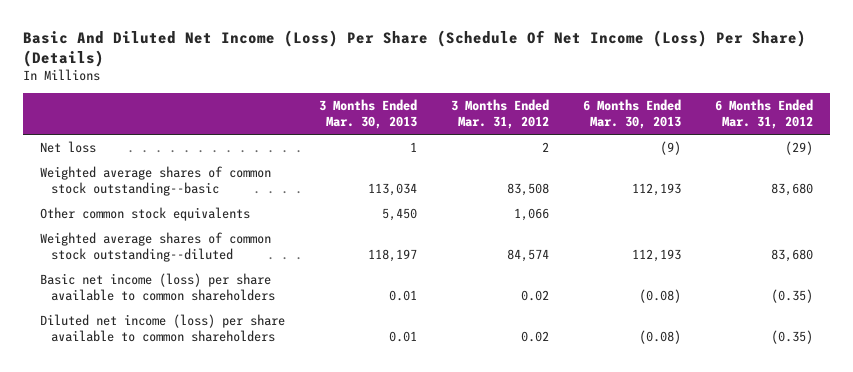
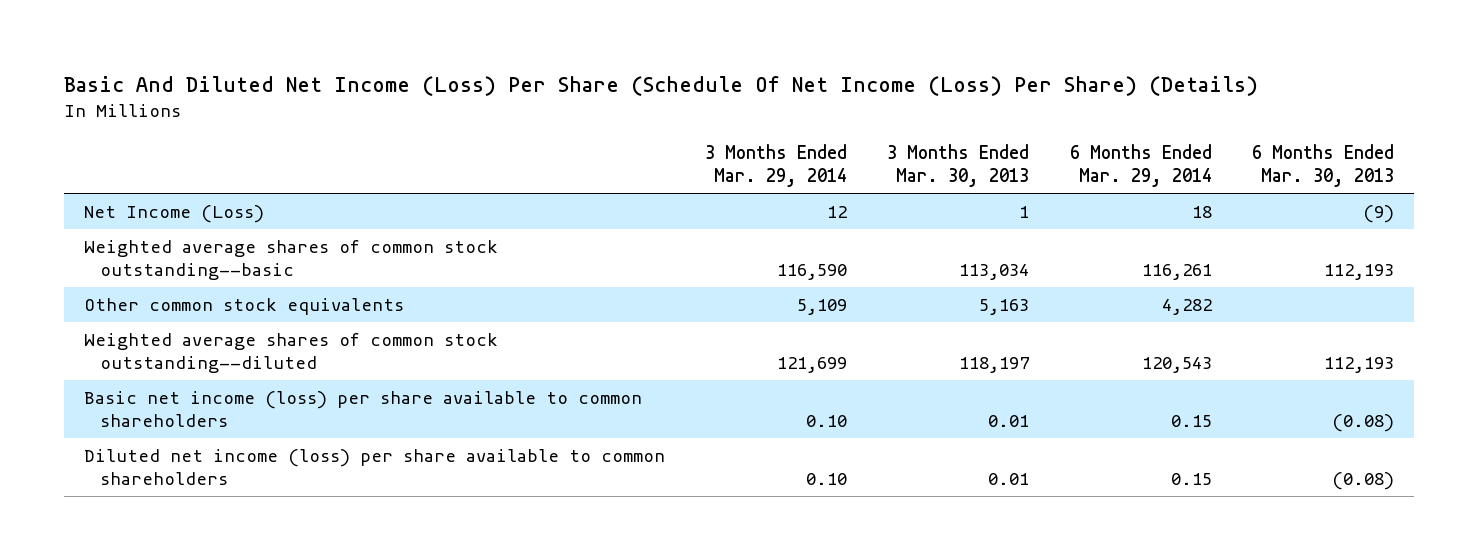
[450,99,549,129] 3 Months Ended Mar. 31, 2012 -> none
[715,99,814,129] 6 Months Ended Mar. 31, 2012 -> none
none -> [705,143,848,187] 3 Months Ended Mar. 29, 2014
none -> [1069,143,1212,187] 6 Months Ended Mar. 29, 2014
[39,141,96,154] Net loss -> [83,204,264,223] Net Income (Loss)
[381,208,417,222] 5,450 -> [979,298,1030,315] 5,163

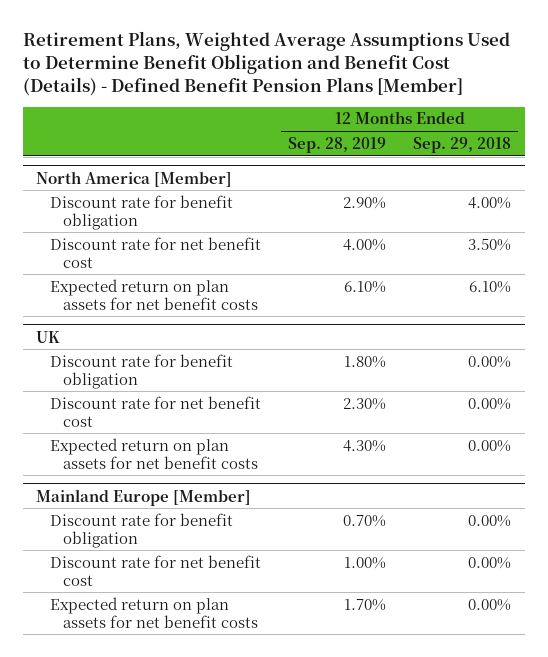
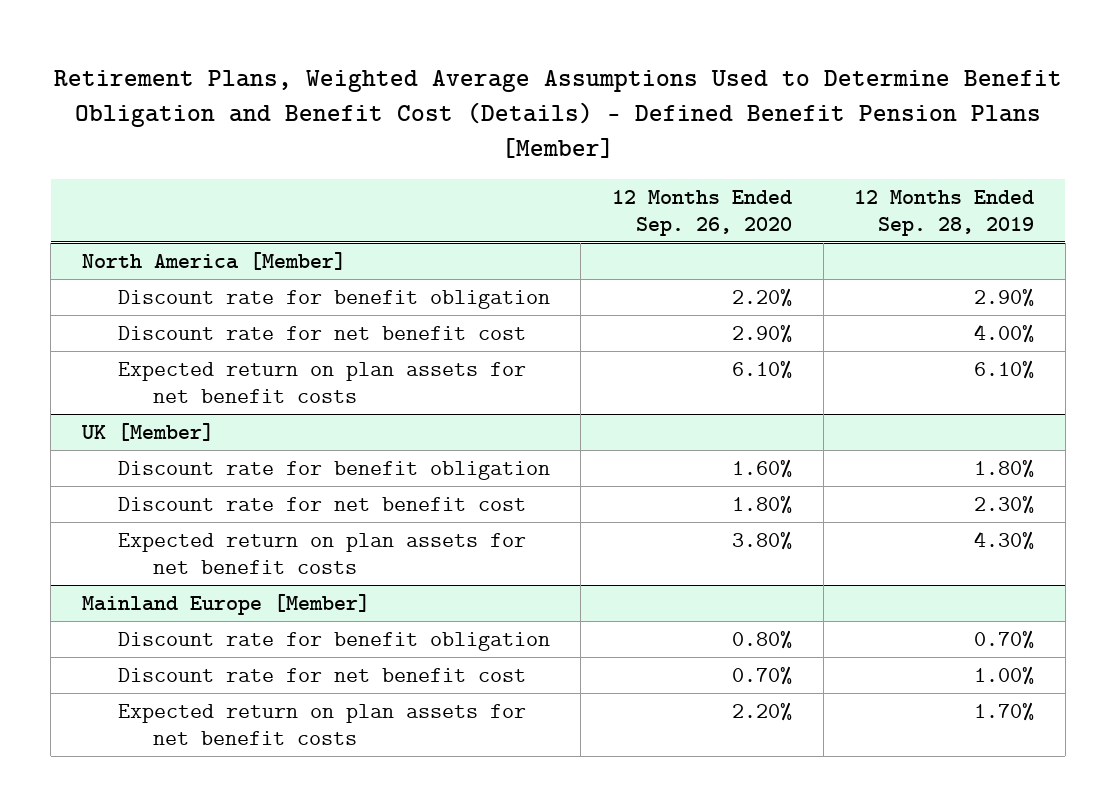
[413,136,512,153] Sep. 29, 2018 -> none
none -> [611,189,792,236] 12 Months Ended Sep. 26, 2020
[36,330,61,343] UK -> [81,422,215,441] UK [Member]

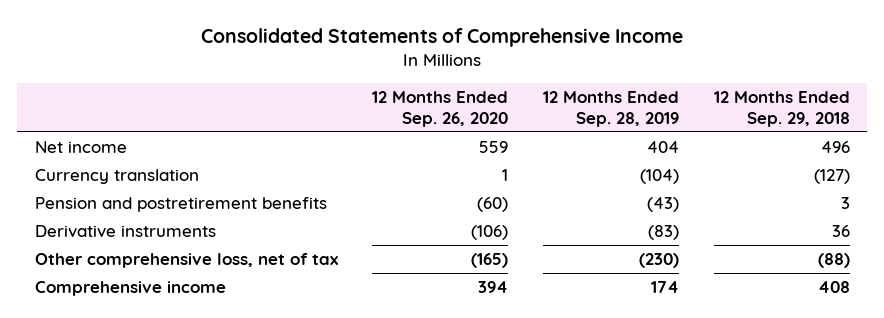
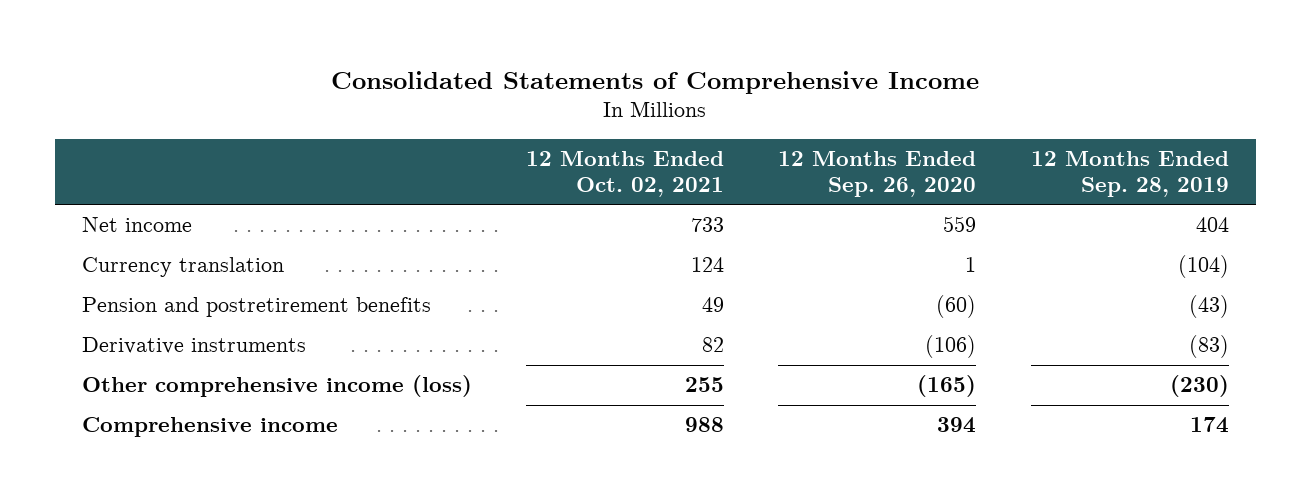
[713,90,850,127] 12 Months Ended Sep. 29, 2018 -> none
none -> [526,151,725,197] 12 Months Ended Oct. 02, 2021
[34,252,339,268] Other comprehensive loss, net of tax -> [82,375,473,398] Other comprehensive income (loss)

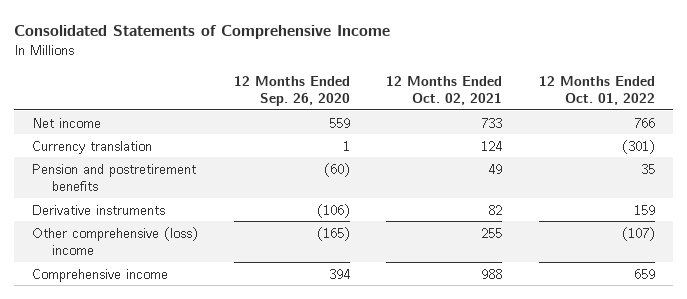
[1030,151,1229,197] 12 Months Ended Sep. 28, 2019 -> none
none -> [538,75,655,105] 12 Months Ended Oct. 01, 2022
[82,375,473,398] Other comprehensive income (loss) -> [32,226,199,255] Other comprehensive (loss) income

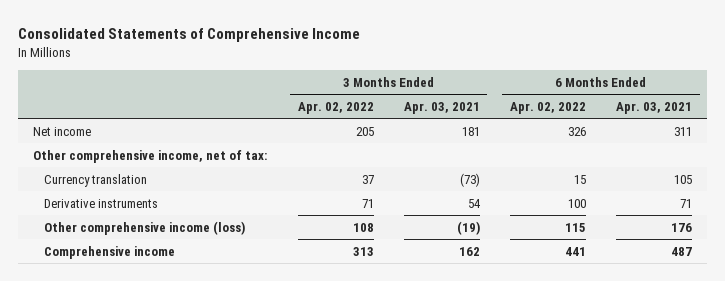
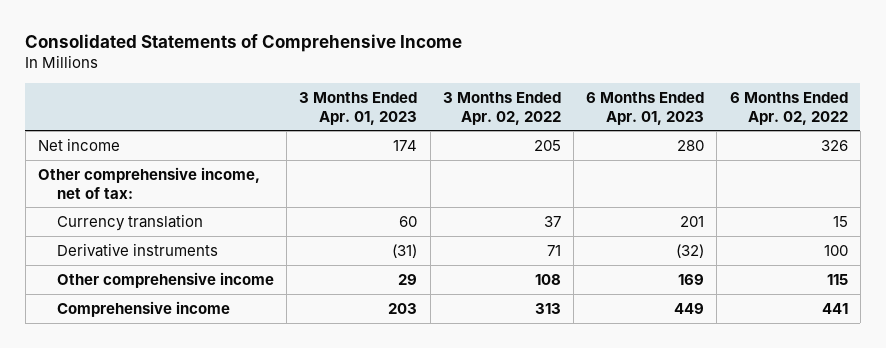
[403,101,480,114] Apr. 03, 2021 -> none
[615,101,692,114] Apr. 03, 2021 -> none
none -> [299,91,418,125] 3 Months Ended Apr. 01, 2023
none -> [586,91,705,125] 6 Months Ended Apr. 01, 2023
[44,220,246,235] Other comprehensive income (loss) -> [56,271,274,288] Other comprehensive income

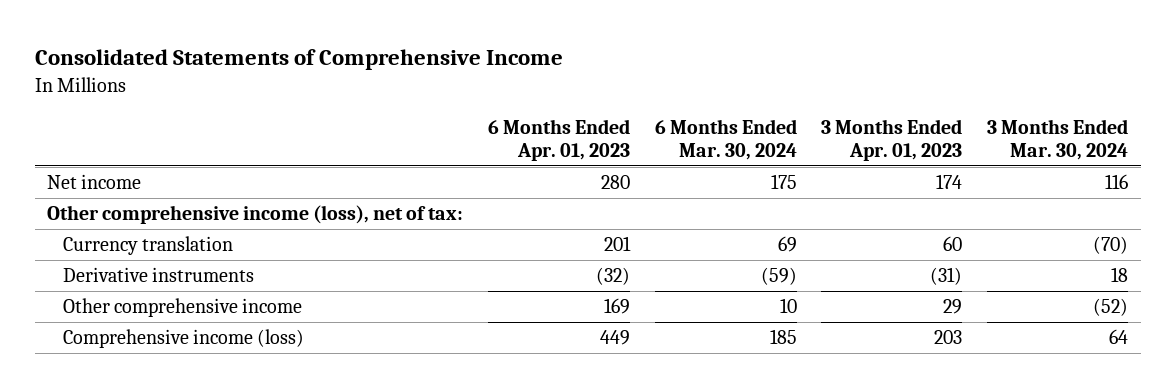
[442,91,561,125] 3 Months Ended Apr. 02, 2022 -> none
[729,91,848,125] 6 Months Ended Apr. 02, 2022 -> none
none -> [654,118,797,160] 6 Months Ended Mar. 30, 2024
none -> [987,118,1129,160] 3 Months Ended Mar. 30, 2024
[38,166,261,199] Other comprehensive income, net of tax: -> [47,205,464,225] Other comprehensive income (loss), net of tax:
[56,300,230,317] Comprehensive income -> [62,329,304,349] Comprehensive income (loss)

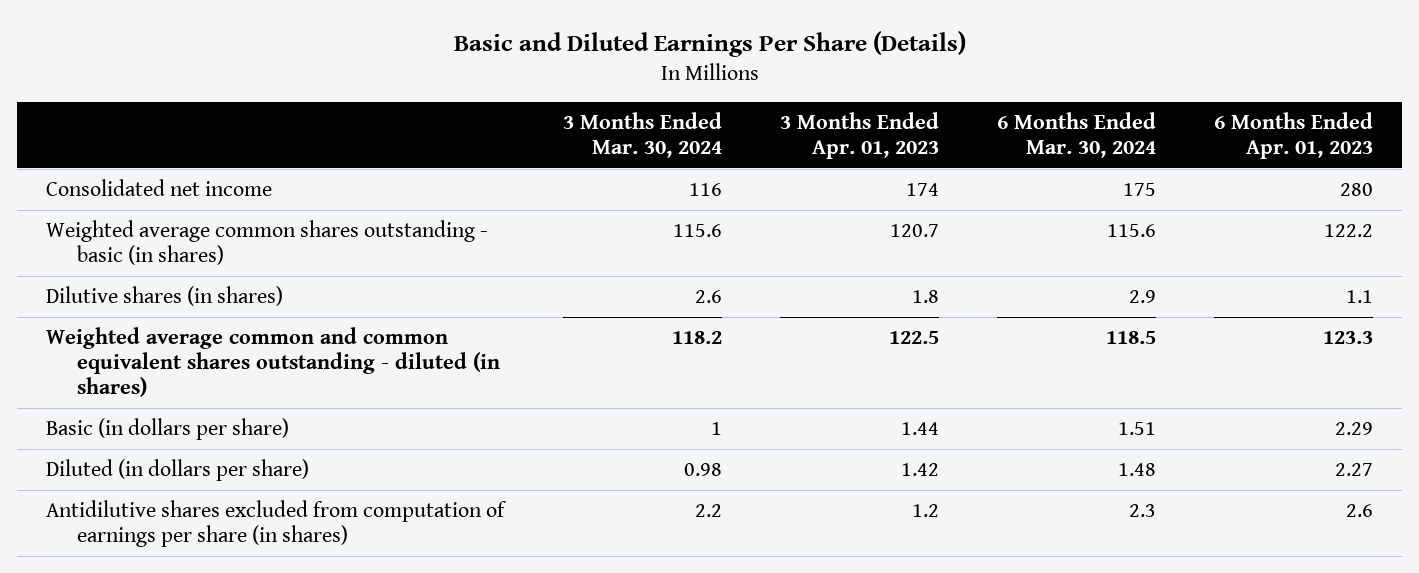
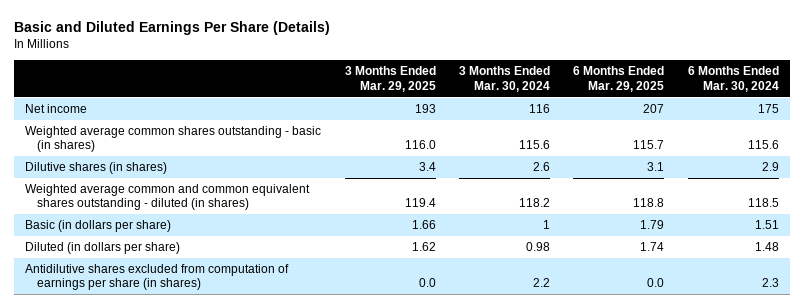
[779,111,939,159] 3 Months Ended Apr. 01, 2023 -> none
[1213,111,1373,159] 6 Months Ended Apr. 01, 2023 -> none
none -> [344,66,436,92] 3 Months Ended Mar. 29, 2025
none -> [573,66,665,92] 6 Months Ended Mar. 29, 2025
[46,179,273,197] Consolidated net income -> [25,104,88,114] Net income

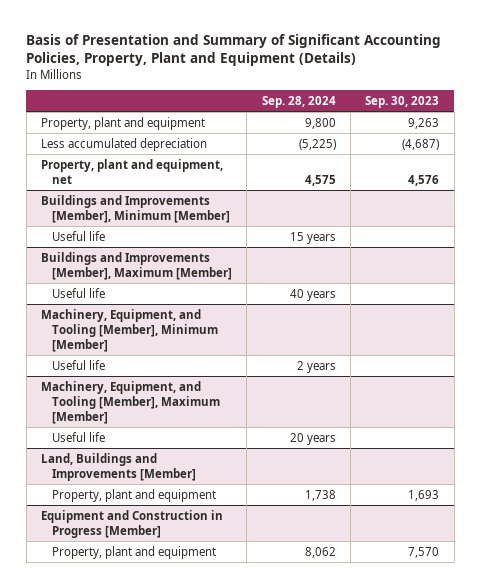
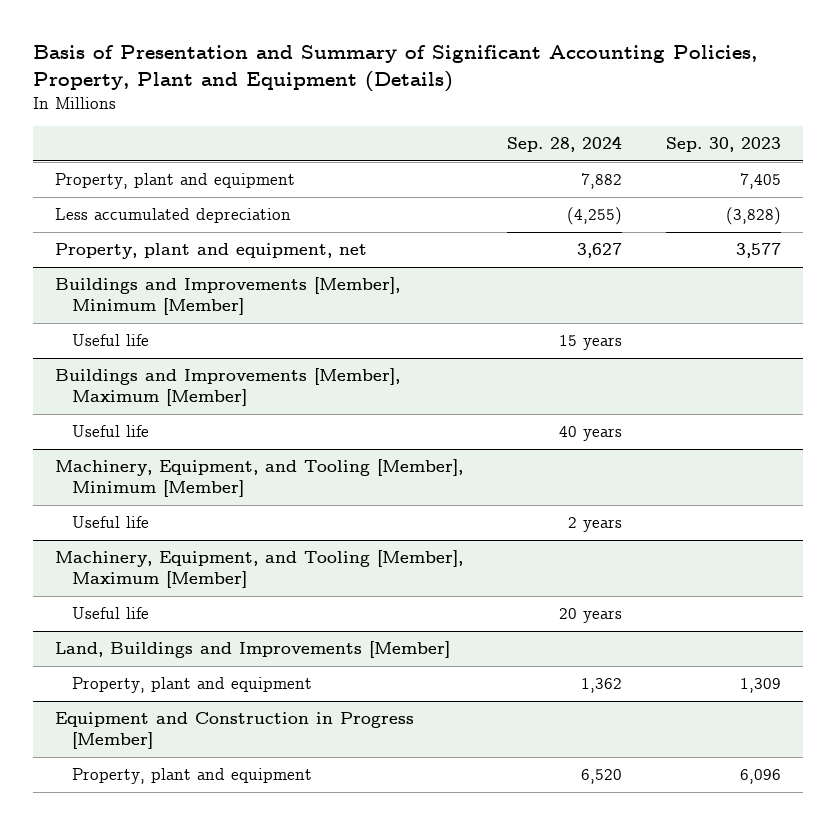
[304,117,336,129] 9,800 -> [581,173,623,190] 7,882
[408,117,440,129] 9,263 -> [740,173,782,190] 7,405
[298,138,336,150] (5,225) -> [567,207,623,226] (4,255)
[402,138,440,150] (4,687) -> [726,207,782,226] (3,828)
[304,174,336,186] 4,575 -> [577,243,623,259] 3,627
[408,174,440,186] 4,576 -> [736,243,782,259] 3,577
[304,489,336,501] 1,738 -> [581,678,623,694] 1,362
[408,489,440,501] 1,693 -> [740,678,782,694] 1,309
[304,546,336,558] 8,062 -> [581,769,623,785] 6,520
[408,546,440,558] 7,570 -> [740,769,782,785] 6,096

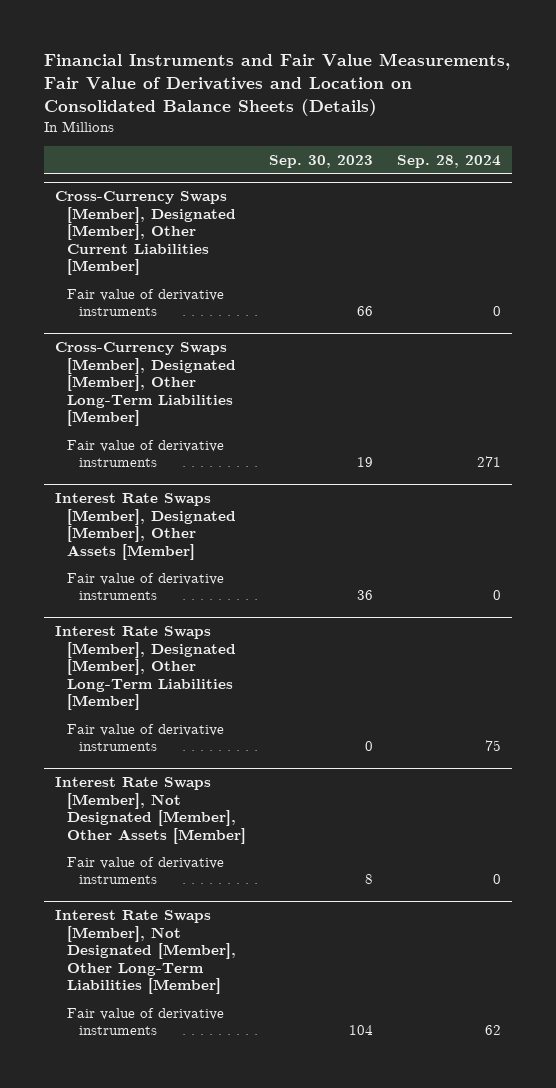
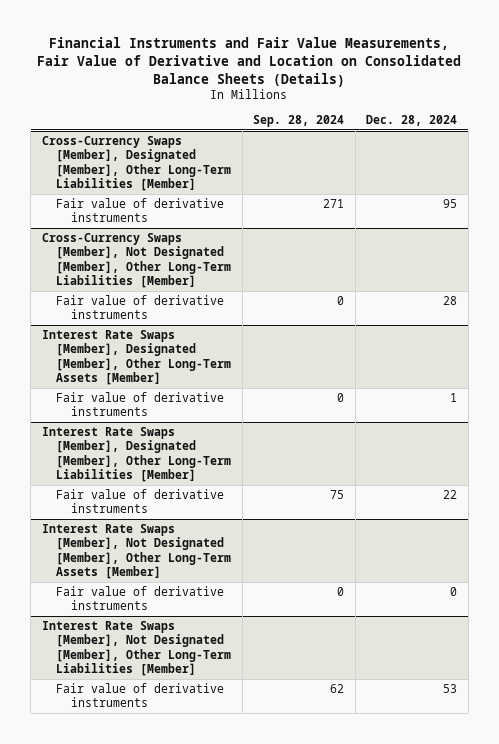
[43,53,510,116] Financial Instruments and Fair Value Measurements, Fair Value of Derivatives and Location on Consolidated Balance Sheets (Details) -> [37,37,462,87] Financial Instruments and Fair Value Measurements, Fair Value of Derivative and Location on Consolidated Balance Sheets (Details)
[269,154,374,168] Sep. 30, 2023 -> none
none -> [366,115,458,127] Dec. 28, 2024
[55,191,237,275] Cross-Currency Swaps [Member], Designated [Member], Other Current Liabilities [Member] -> none
[67,288,225,317] Fair value of derivative instruments -> none
[55,493,237,560] Interest Rate Swaps [Member], Designated [Member], Other Assets [Member] -> none
none -> [41,232,232,289] Cross-Currency Swaps [Member], Not Designated [Member], Other Long-Term Liabilities [Member]
none -> [41,329,232,386] Interest Rate Swaps [Member], Designated [Member], Other Long-Term Assets [Member]
none -> [56,391,225,417] Fair value of derivative instruments
[55,777,247,844] Interest Rate Swaps [Member], Not Designated [Member], Other Assets [Member] -> [41,523,232,580] Interest Rate Swaps [Member], Not Designated [Member], Other Long-Term Assets [Member]

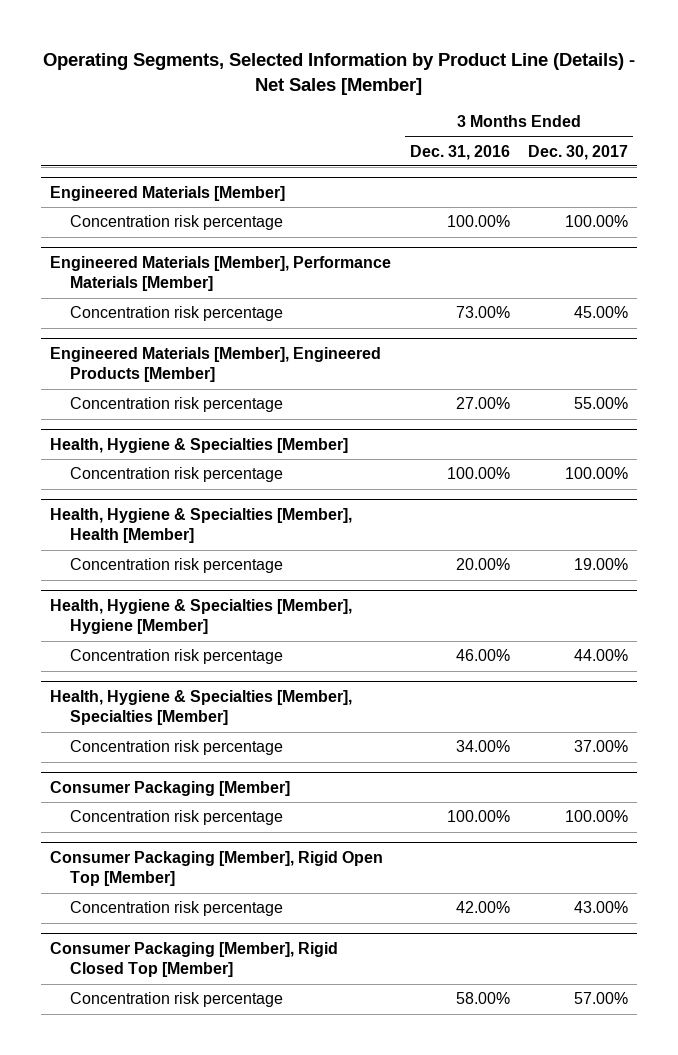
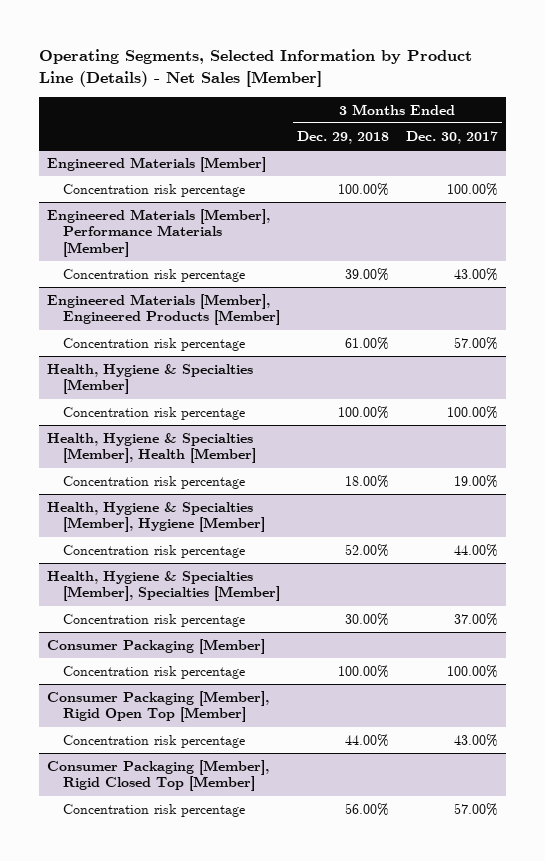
[409,144,510,160] Dec. 31, 2016 -> none
none -> [296,130,389,144] Dec. 29, 2018
[573,306,628,319] 45.00% -> [453,267,498,281] 43.00%
[573,397,628,410] 55.00% -> [453,336,498,350] 57.00%

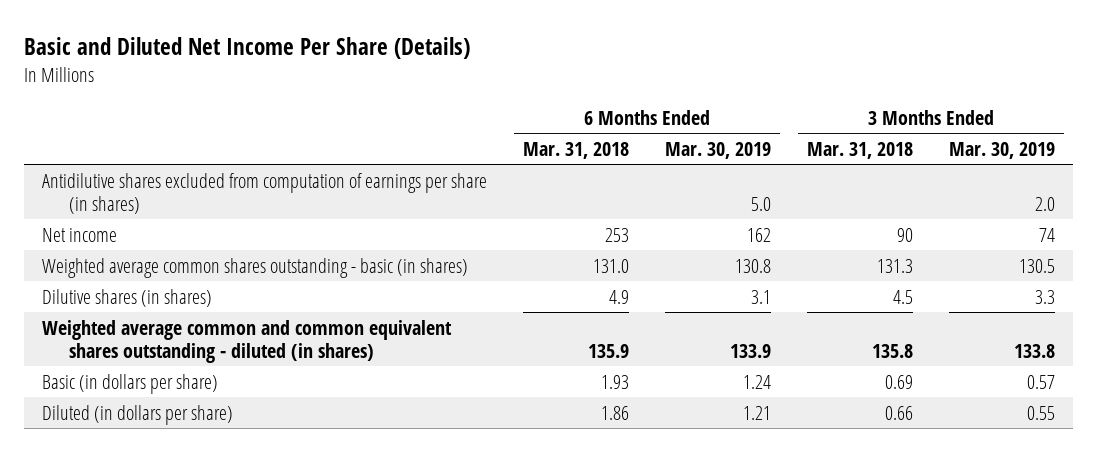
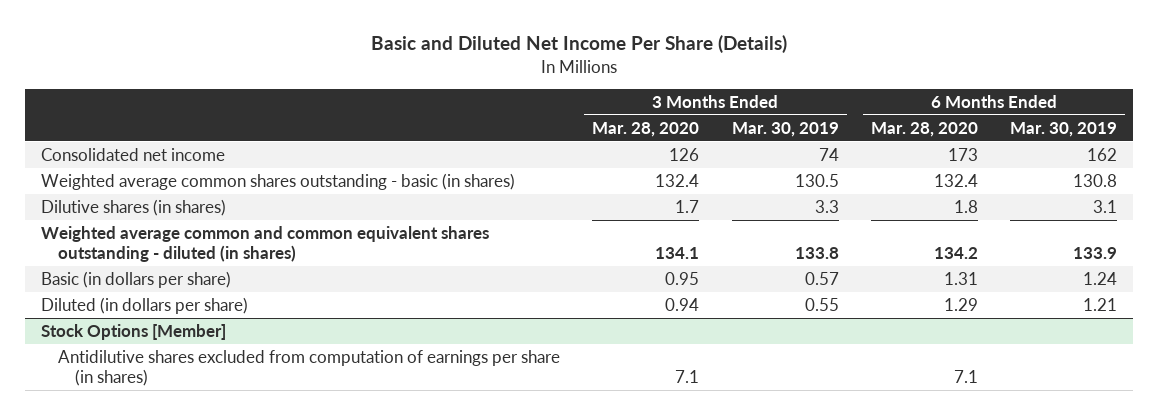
[522,141,629,159] Mar. 31, 2018 -> none
[806,141,913,159] Mar. 31, 2018 -> none
none -> [592,121,700,137] Mar. 28, 2020
none -> [870,121,978,137] Mar. 28, 2020
[41,172,487,214] Antidilutive shares excluded from computation of earnings per share (in shares) -> none
[41,227,117,242] Net income -> [40,147,225,161] Consolidated net income
none -> [40,323,226,340] Stock Options [Member]
none -> [58,349,561,386] Antidilutive shares excluded from computation of earnings per share (in shares)

